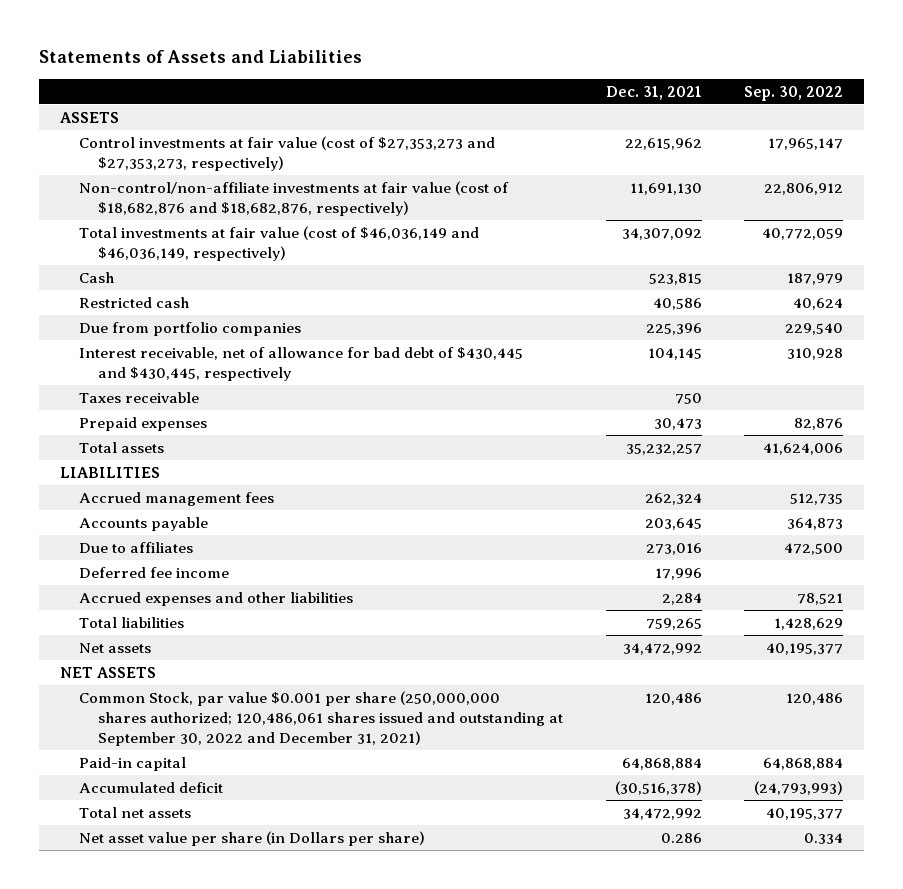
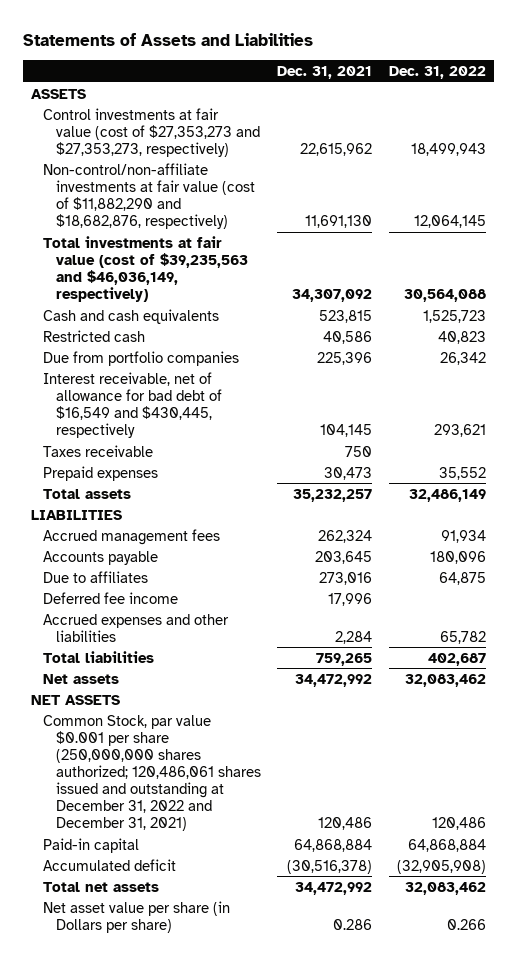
[743,85,843,101] Sep. 30, 2022 -> none
none -> [388,65,486,79] Dec. 31, 2022
[79,180,510,216] Non-control/non-affiliate investments at fair value (cost of $18,682,876 and $18,682,876, respectively) -> [43,162,255,229] Non-control/non-affiliate investments at fair value (cost of $11,882,290 and $18,682,876, respectively)
[79,225,480,261] Total investments at fair value (cost of $46,036,149 and $46,036,149, respectively) -> [43,235,248,302] Total investments at fair value (cost of $39,235,563 and $46,036,149, respectively)
[79,271,115,283] Cash -> [43,308,220,324] Cash and cash equivalents
[79,346,524,381] Interest receivable, net of allowance for bad debt of $430,445 and $430,445, respectively -> [43,371,222,438] Interest receivable, net of allowance for bad debt of $16,549 and $430,445, respectively
[79,690,564,746] Common Stock, par value $0.001 per share (250,000,000 shares authorized; 120,486,061 shares issued and outstanding at September 30, 2022 and December 31, 2021) -> [43,714,261,832] Common Stock, par value $0.001 per share (250,000,000 shares authorized; 120,486,061 shares issued and outstanding at December 31, 2022 and December 31, 2021)

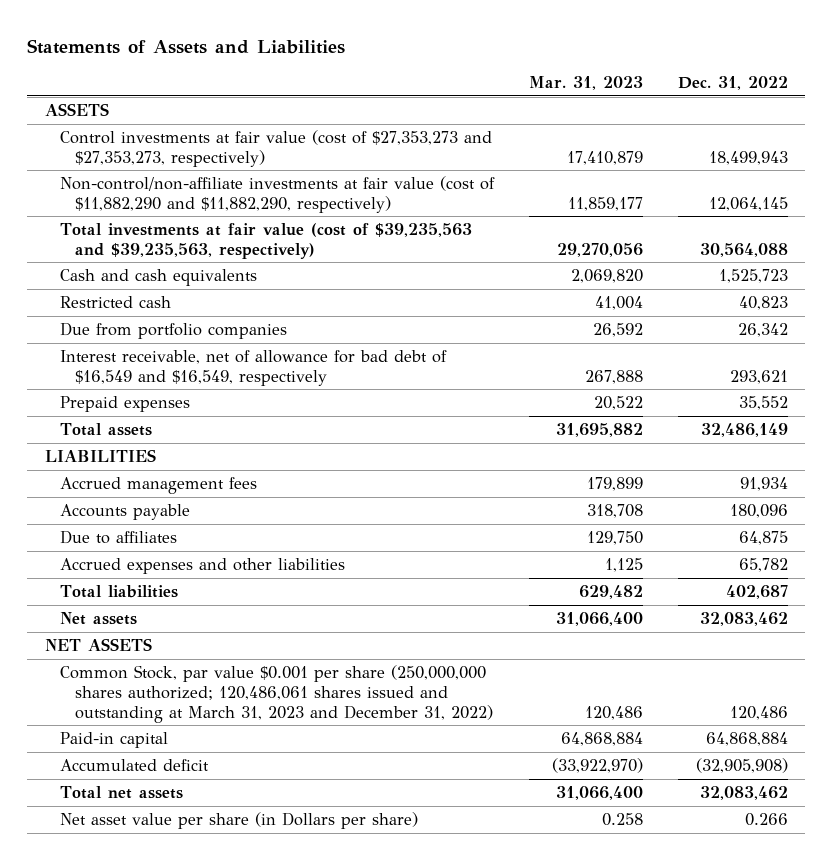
[277,65,373,79] Dec. 31, 2021 -> none
none -> [528,76,643,91] Mar. 31, 2023
[43,162,255,229] Non-control/non-affiliate investments at fair value (cost of $11,882,290 and $18,682,876, respectively) -> [59,175,495,213] Non-control/non-affiliate investments at fair value (cost of $11,882,290 and $11,882,290, respectively)
[43,235,248,302] Total investments at fair value (cost of $39,235,563 and $46,036,149, respectively) -> [59,222,472,259] Total investments at fair value (cost of $39,235,563 and $39,235,563, respectively)
[43,444,154,457] Taxes receivable -> none
[43,371,222,438] Interest receivable, net of allowance for bad debt of $16,549 and $430,445, respectively -> [59,349,447,386] Interest receivable, net of allowance for bad debt of $16,549 and $16,549, respectively
[43,591,179,604] Deferred fee income -> none
[43,714,261,832] Common Stock, par value $0.001 per share (250,000,000 shares authorized; 120,486,061 shares issued and outstanding at December 31, 2022 and December 31, 2021) -> [59,664,493,723] Common Stock, par value $0.001 per share (250,000,000 shares authorized; 120,486,061 shares issued and outstanding at March 31, 2023 and December 31, 2022)

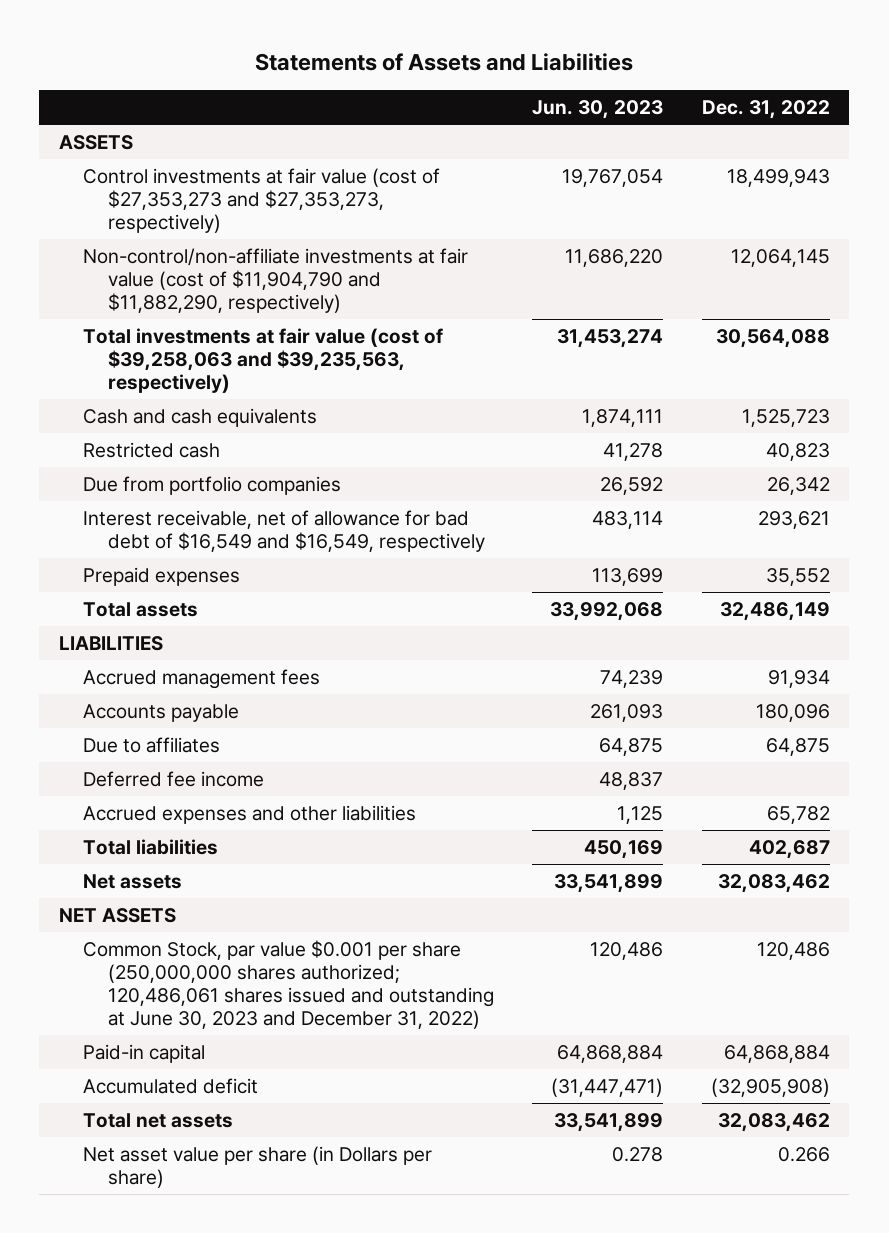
[528,76,643,91] Mar. 31, 2023 -> none
none -> [532,99,664,119] Jun. 30, 2023
[59,175,495,213] Non-control/non-affiliate investments at fair value (cost of $11,882,290 and $11,882,290, respectively) -> [83,248,469,314] Non-control/non-affiliate investments at fair value (cost of $11,904,790 and $11,882,290, respectively)
[59,222,472,259] Total investments at fair value (cost of $39,235,563 and $39,235,563, respectively) -> [83,328,444,394] Total investments at fair value (cost of $39,258,063 and $39,235,563, respectively)
none -> [83,771,265,788] Deferred fee income
[59,664,493,723] Common Stock, par value $0.001 per share (250,000,000 shares authorized; 120,486,061 shares issued and outstanding at March 31, 2023 and December 31, 2022) -> [83,940,494,1029] Common Stock, par value $0.001 per share (250,000,000 shares authorized; 120,486,061 shares issued and outstanding at June 30, 2023 and December 31, 2022)

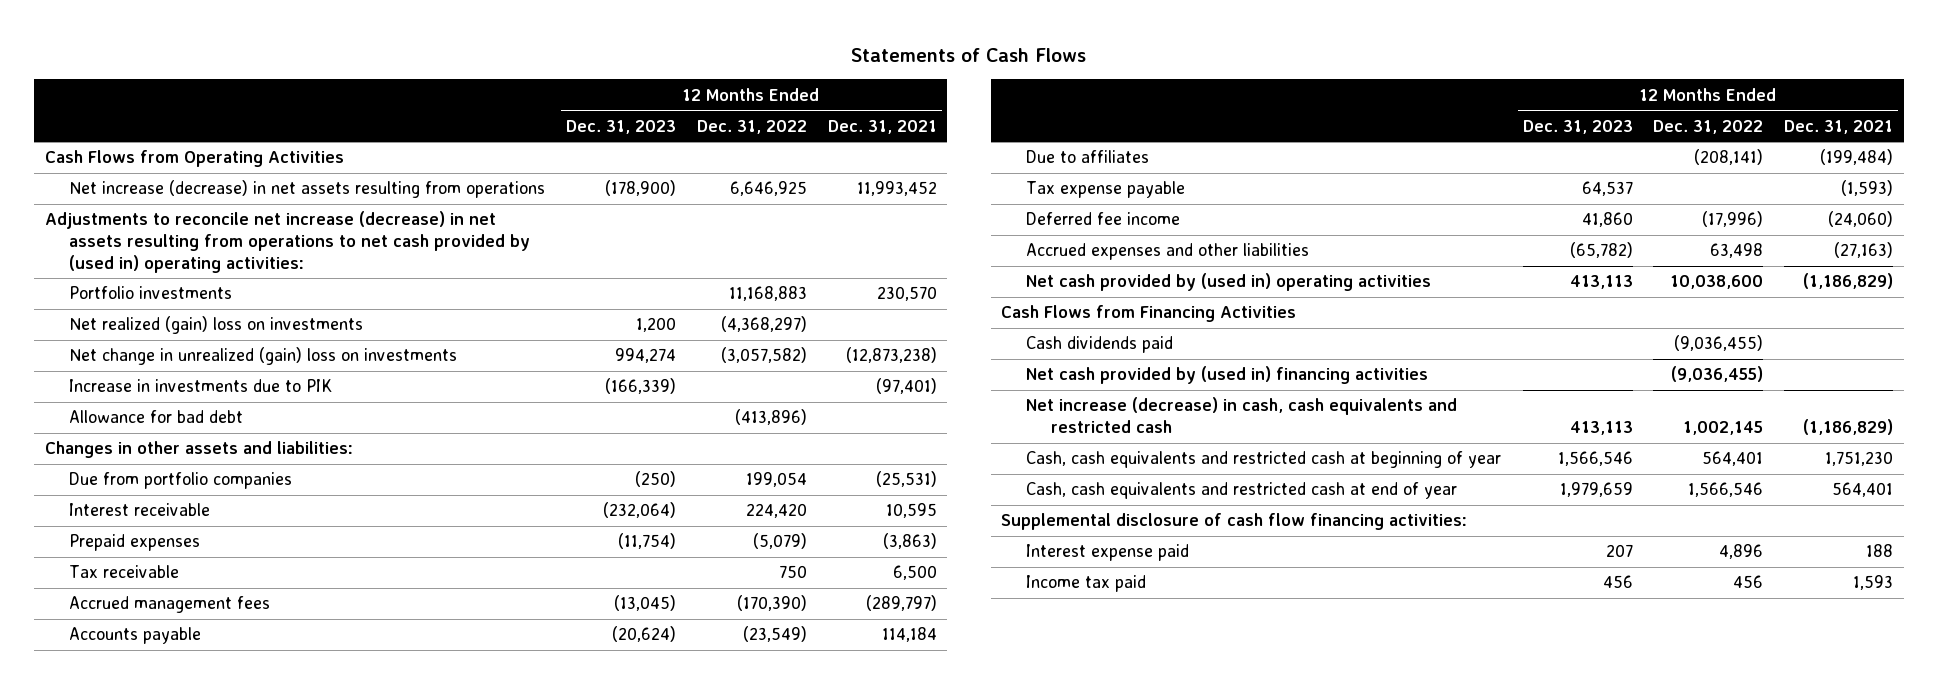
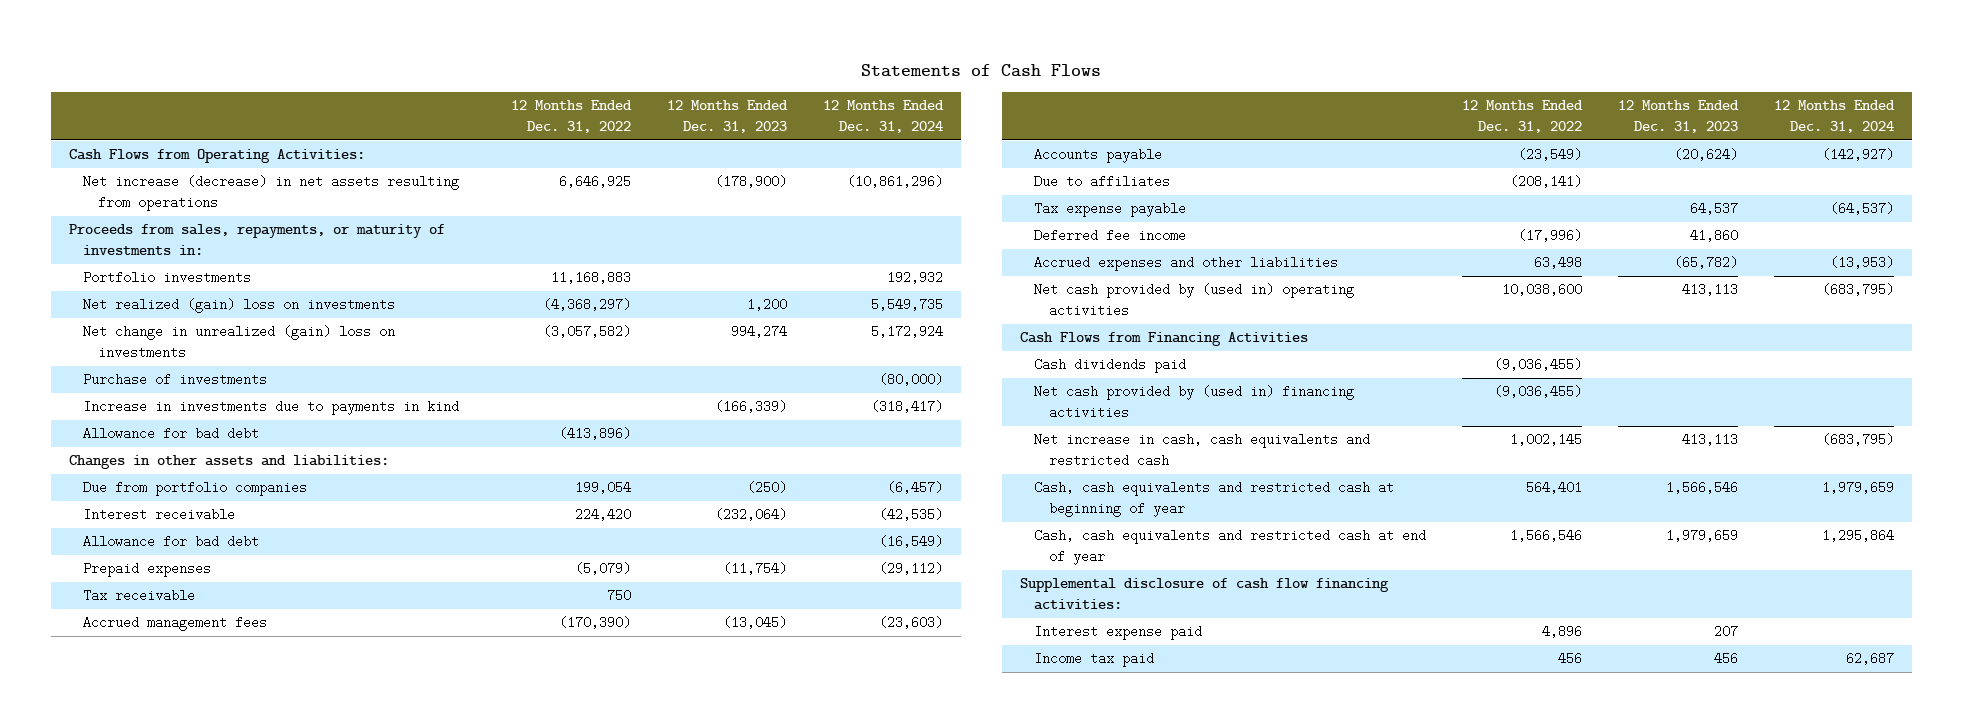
[827,119,937,134] Dec. 31, 2021 -> none
none -> [823,100,945,134] 12 Months Ended Dec. 31, 2024
[44,150,344,168] Cash Flows from Operating Activities -> [68,149,365,164] Cash Flows from Operating Activities:
[44,211,531,273] Adjustments to reconcile net increase (decrease) in net assets resulting from operations to net cash provided by (used in) operating activities: -> none
none -> [68,224,445,256] Proceeds from sales, repayments, or maturity of investments in:
none -> [83,373,268,387] Purchase of investments
[69,379,333,393] Increase in investments due to PIK -> [83,400,460,416] Increase in investments due to payments in kind
none -> [83,535,260,549] Allowance for bad debt
[1025,397,1457,434] Net increase (decrease) in cash, cash equivalents and restricted cash -> [1034,433,1371,468] Net increase in cash, cash equivalents and restricted cash

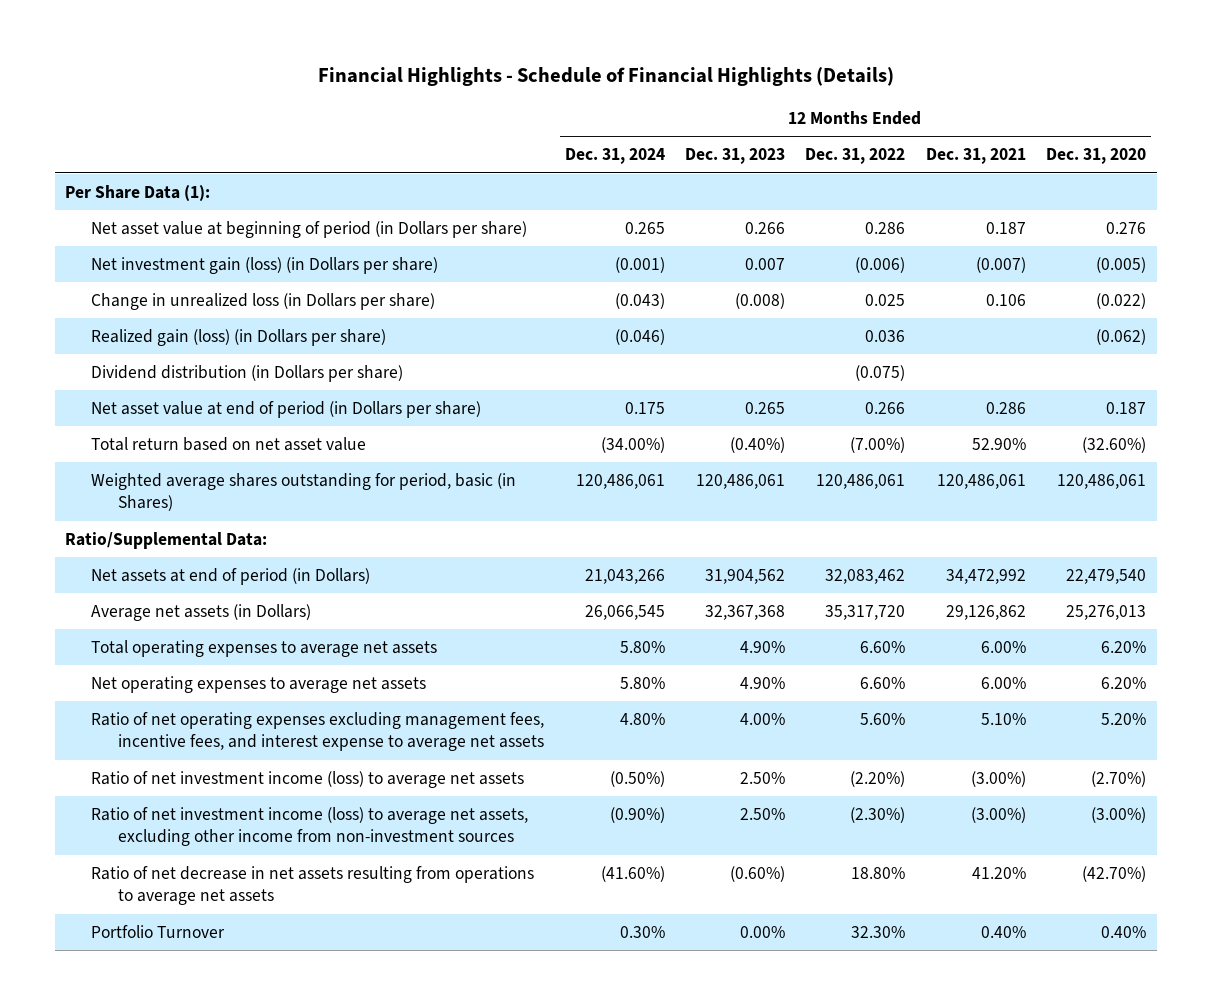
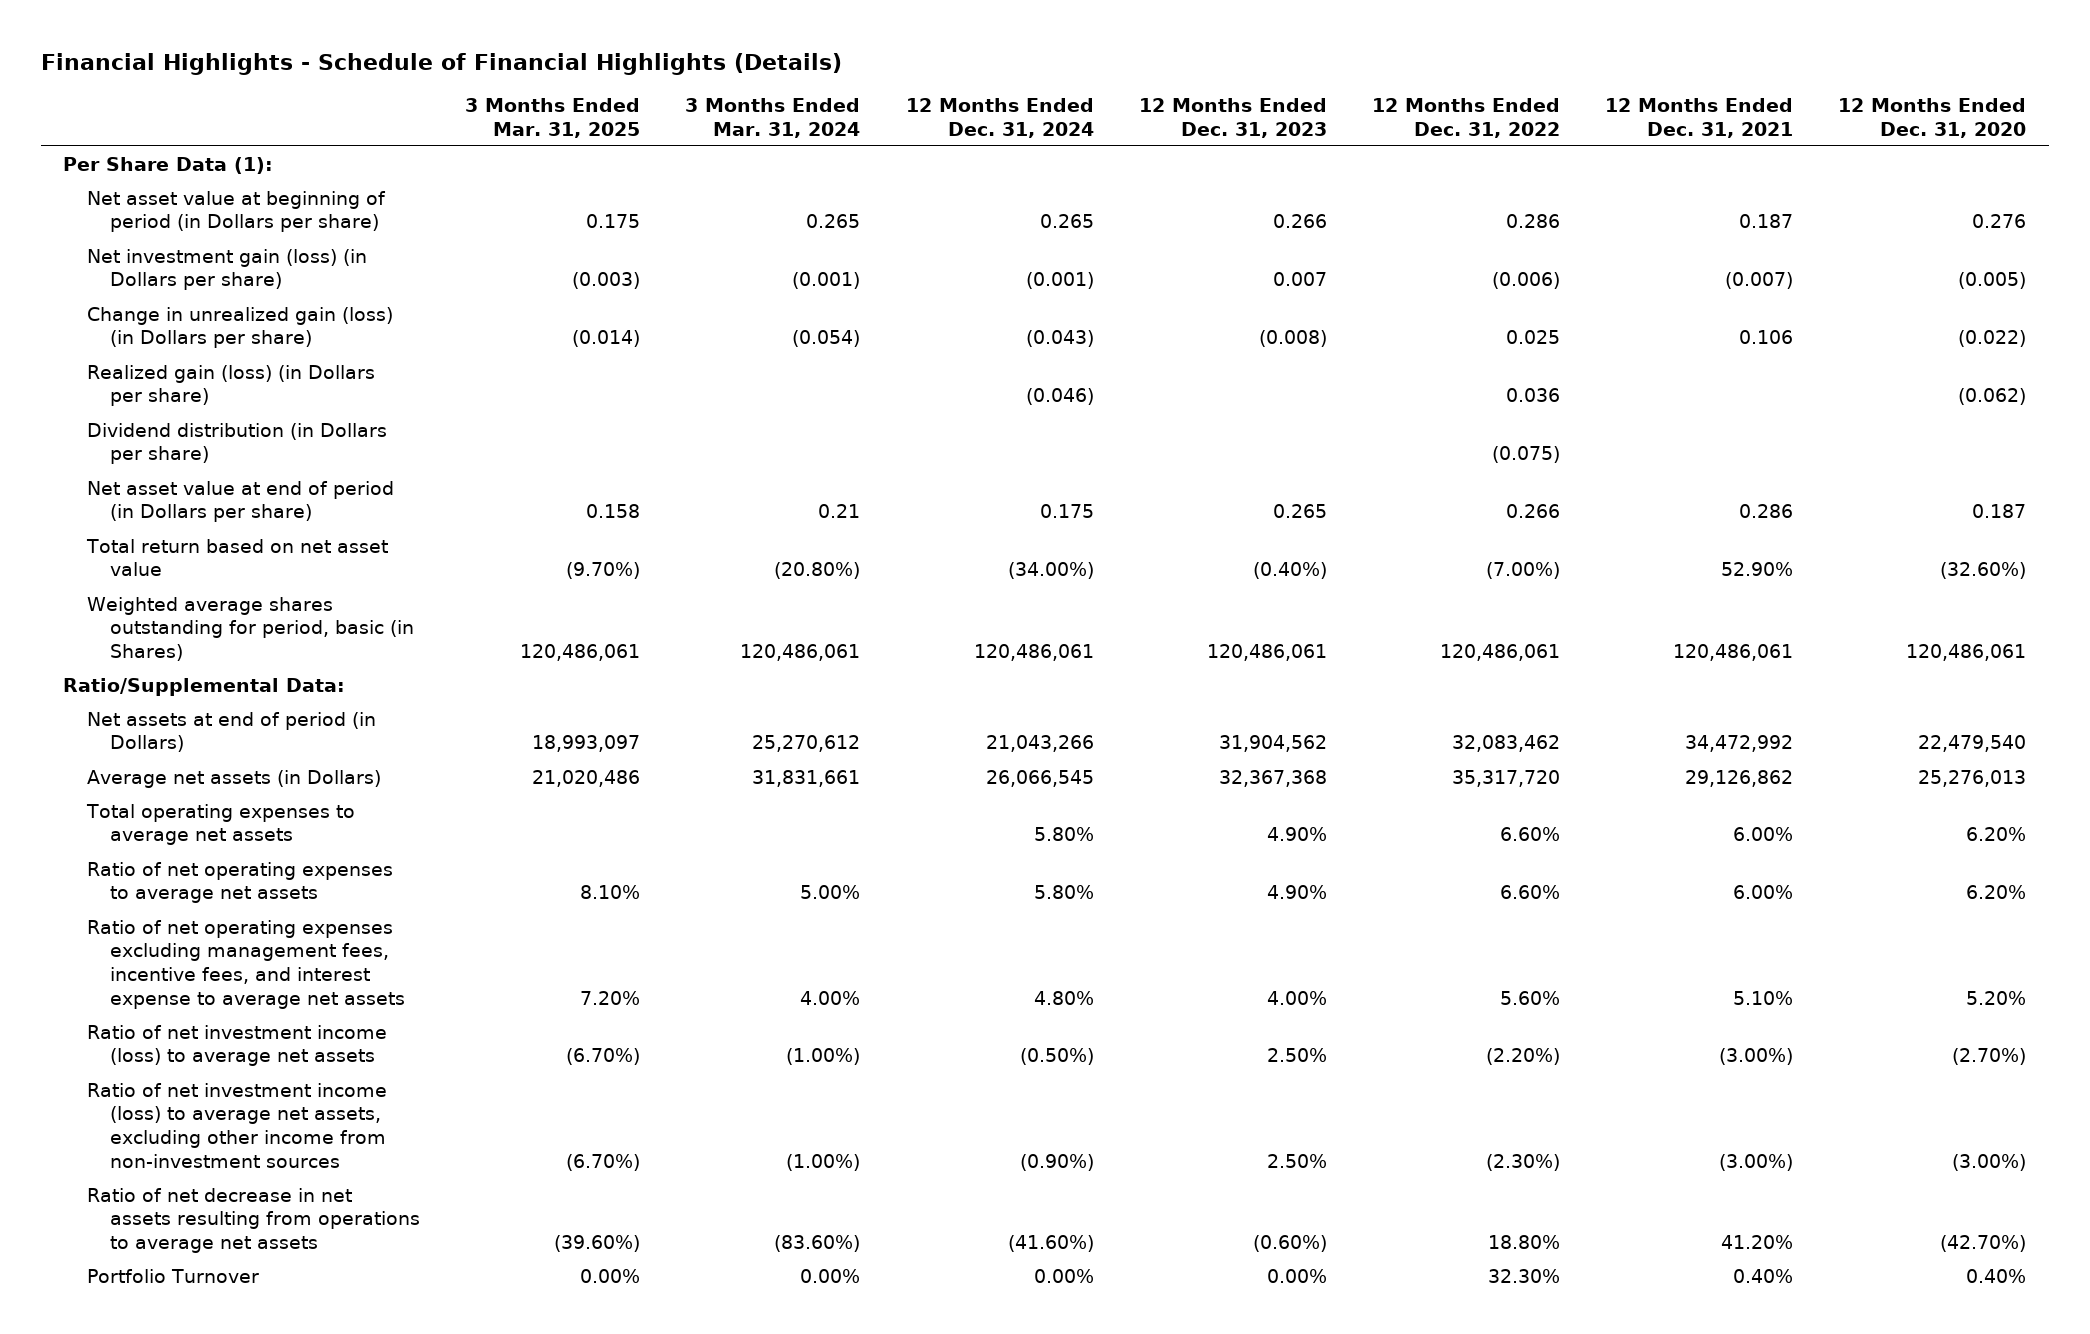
none -> [465,98,641,138] 3 Months Ended Mar. 31, 2025
none -> [685,98,861,138] 3 Months Ended Mar. 31, 2024
[91,293,436,311] Change in unrealized loss (in Dollars per share) -> [86,306,393,349] Change in unrealized gain (loss) (in Dollars per share)
[91,676,427,694] Net operating expenses to average net assets -> [86,861,393,904] Ratio of net operating expenses to average net assets
[619,926,665,939] 0.30% -> [1033,1268,1094,1283] 0.00%

